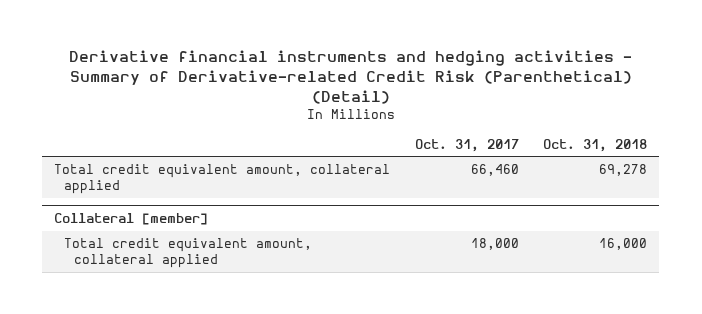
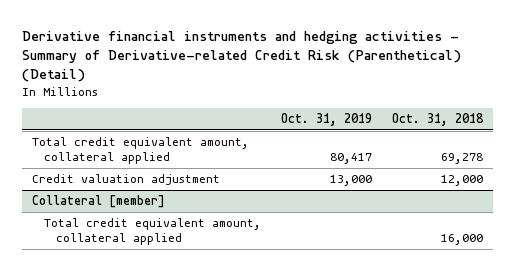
[414,138,519,152] Oct. 31, 2017 -> none
none -> [280,113,372,127] Oct. 31, 2019
none -> [31,174,220,186] Credit valuation adjustment

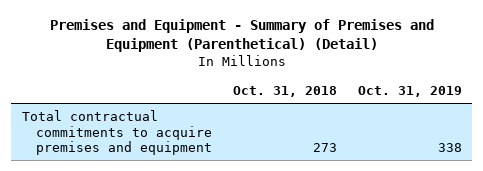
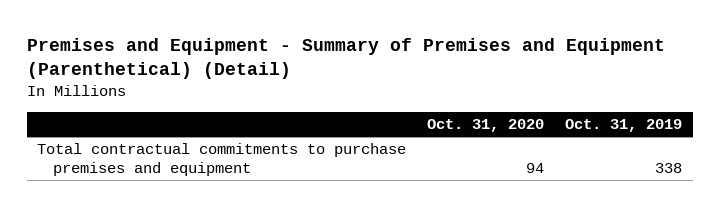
[232,86,337,98] Oct. 31, 2018 -> none
none -> [427,119,545,133] Oct. 31, 2020
[21,109,213,156] Total contractual commitments to acquire premises and equipment -> [37,143,407,176] Total contractual commitments to purchase premises and equipment

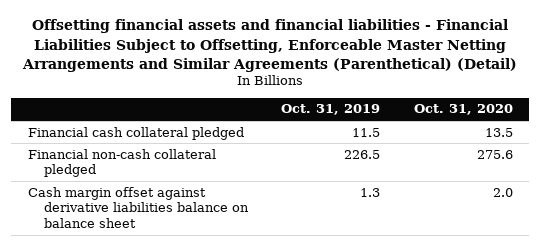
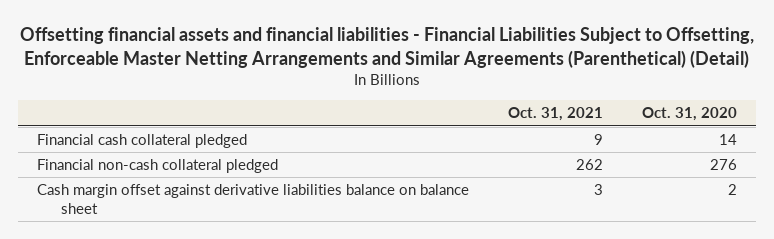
[281,104,381,116] Oct. 31, 2019 -> none
none -> [507,107,603,122] Oct. 31, 2021
[484,127,513,137] 13.5 -> [718,134,737,146] 14
[476,149,513,159] 275.6 -> [709,159,737,171] 276
[492,187,513,197] 2.0 -> [727,184,737,196] 2

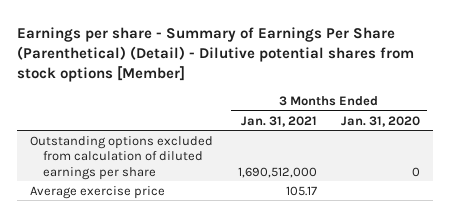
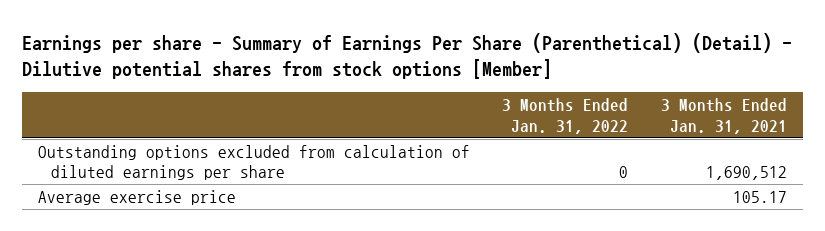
[341,115,421,127] Jan. 31, 2020 -> none
none -> [502,98,629,134] 3 Months Ended Jan. 31, 2022
[237,166,317,178] 1,690,512,000 -> [705,166,787,181] 1,690,512

